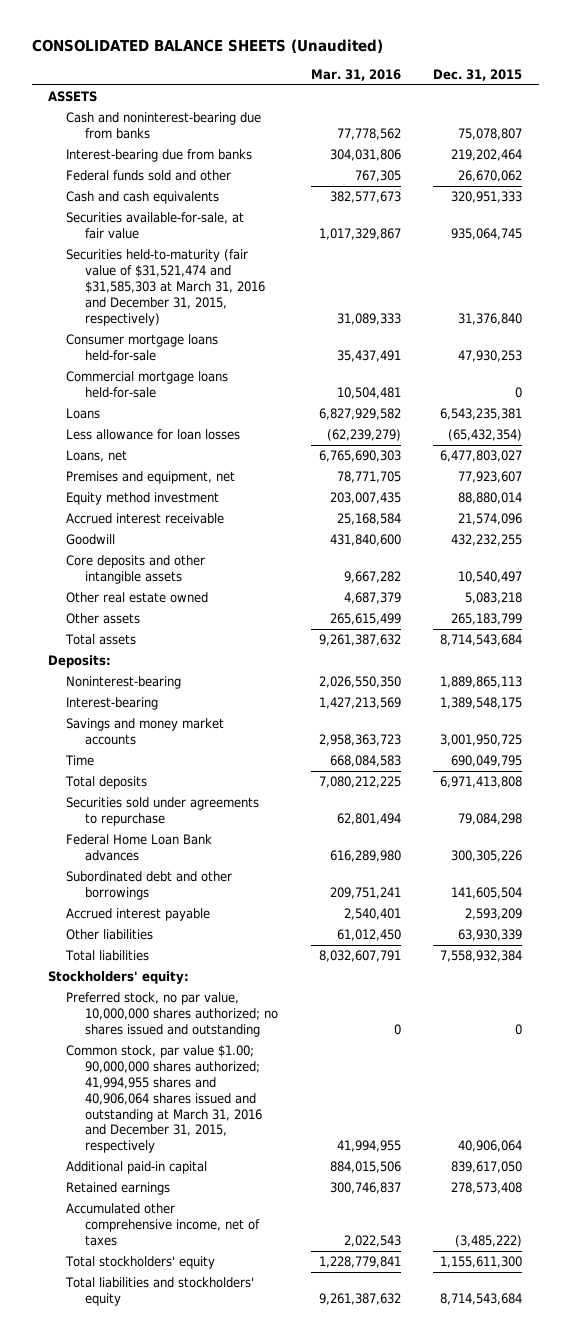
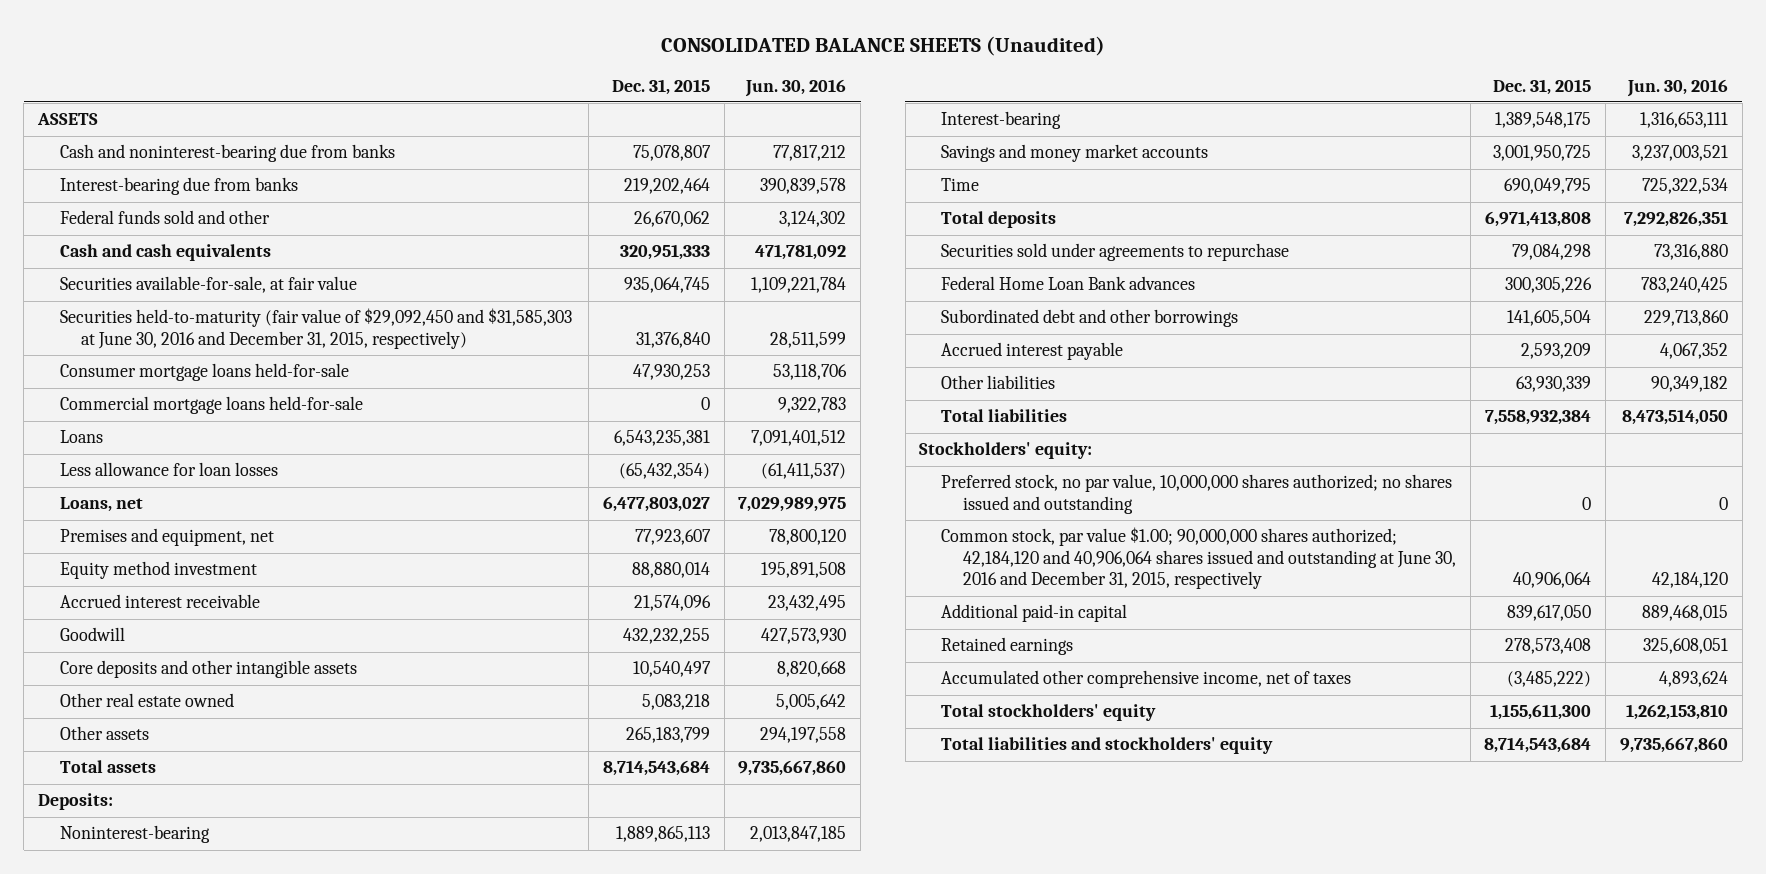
[310,68,401,81] Mar. 31, 2016 -> none
none -> [745,78,847,97] Jun. 30, 2016
[66,249,265,326] Securities held-to-maturity (fair value of $31,521,474 and $31,585,303 at March 31, 2016 and December 31, 2015, respectively) -> [59,308,572,349] Securities held-to-maturity (fair value of $29,092,450 and $31,585,303 at June 30, 2016 and December 31, 2015, respectively)
[66,1045,262,1154] Common stock, par value $1.00; 90,000,000 shares authorized; 41,994,955 shares and 40,906,064 shares issued and outstanding at March 31, 2016 and December 31, 2015, respectively -> [941,527,1456,590] Common stock, par value $1.00; 90,000,000 shares authorized; 42,184,120 and 40,906,064 shares issued and outstanding at June 30, 2016 and December 31, 2015, respectively

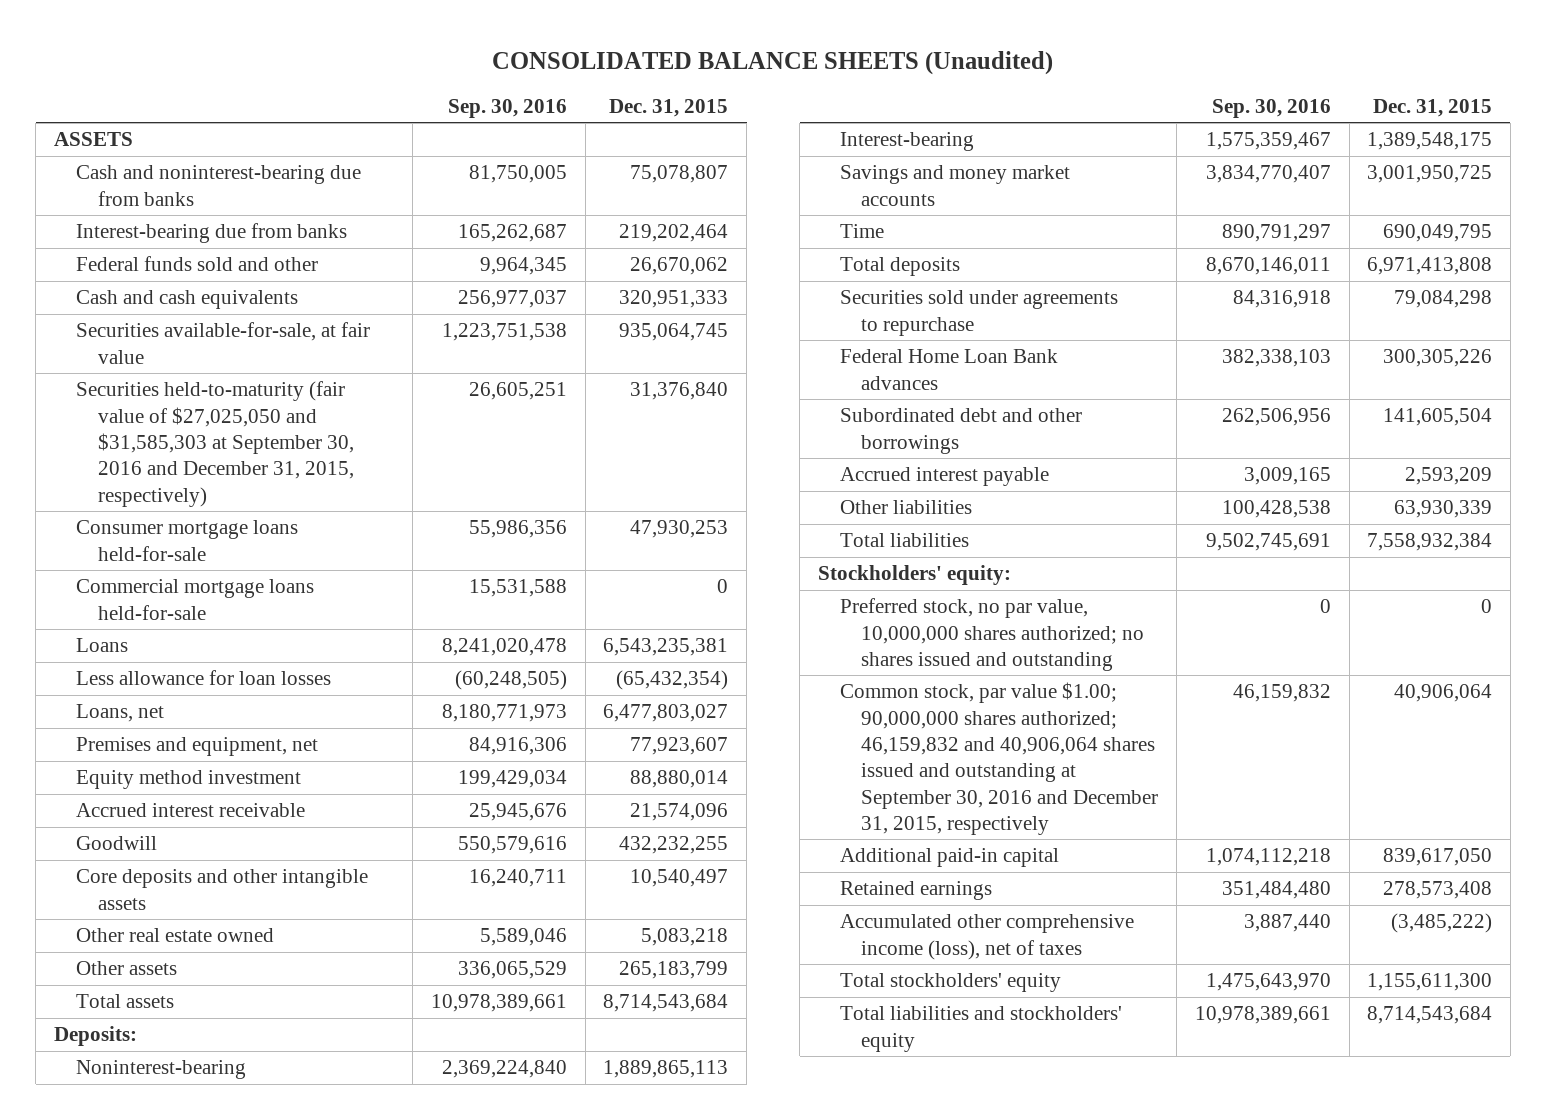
[745,78,847,97] Jun. 30, 2016 -> none
none -> [448,98,568,118] Sep. 30, 2016
[59,308,572,349] Securities held-to-maturity (fair value of $29,092,450 and $31,585,303 at June 30, 2016 and December 31, 2015, respectively) -> [75,381,354,507] Securities held-to-maturity (fair value of $27,025,050 and $31,585,303 at September 30, 2016 and December 31, 2015, respectively)
[941,527,1456,590] Common stock, par value $1.00; 90,000,000 shares authorized; 42,184,120 and 40,906,064 shares issued and outstanding at June 30, 2016 and December 31, 2015, respectively -> [839,682,1159,836] Common stock, par value $1.00; 90,000,000 shares authorized; 46,159,832 and 40,906,064 shares issued and outstanding at September 30, 2016 and December 31, 2015, respectively
[941,670,1352,689] Accumulated other comprehensive income, net of taxes -> [839,914,1134,960] Accumulated other comprehensive income (loss), net of taxes

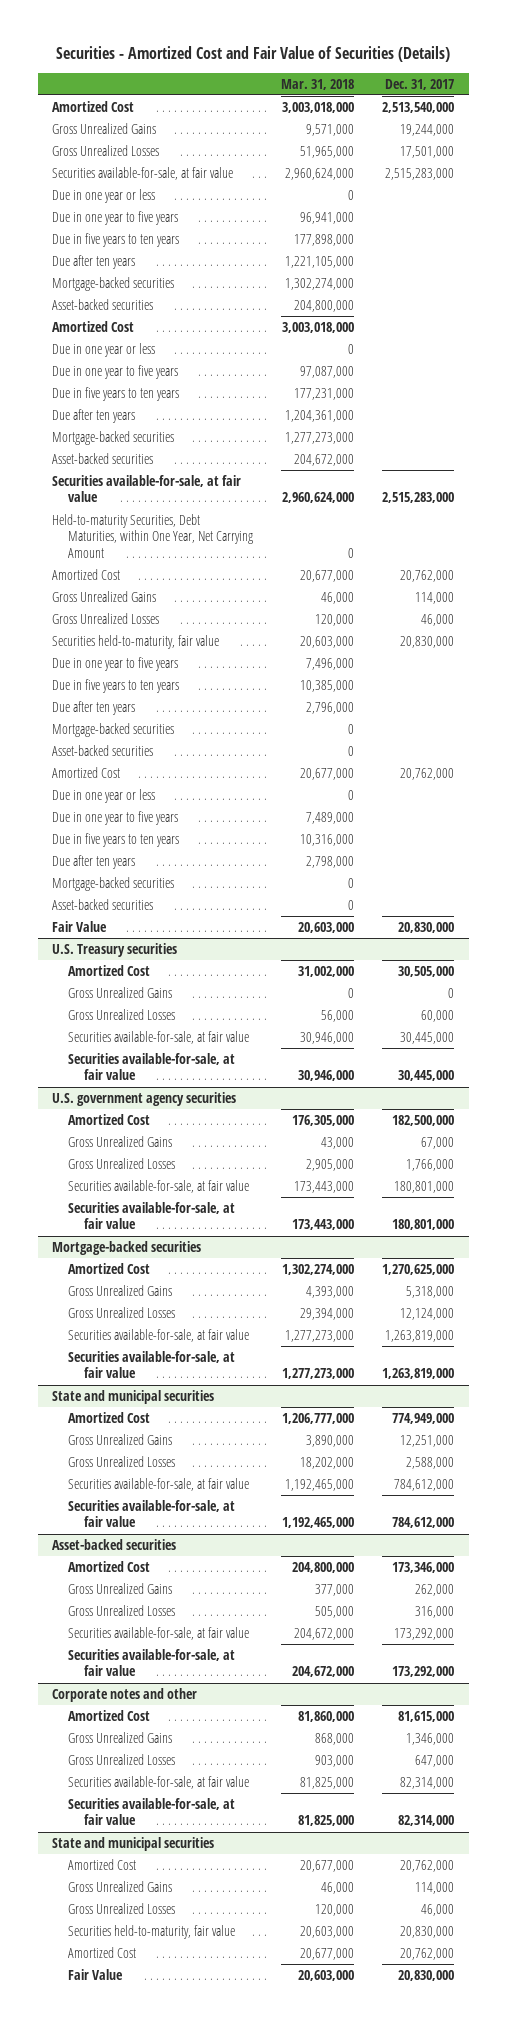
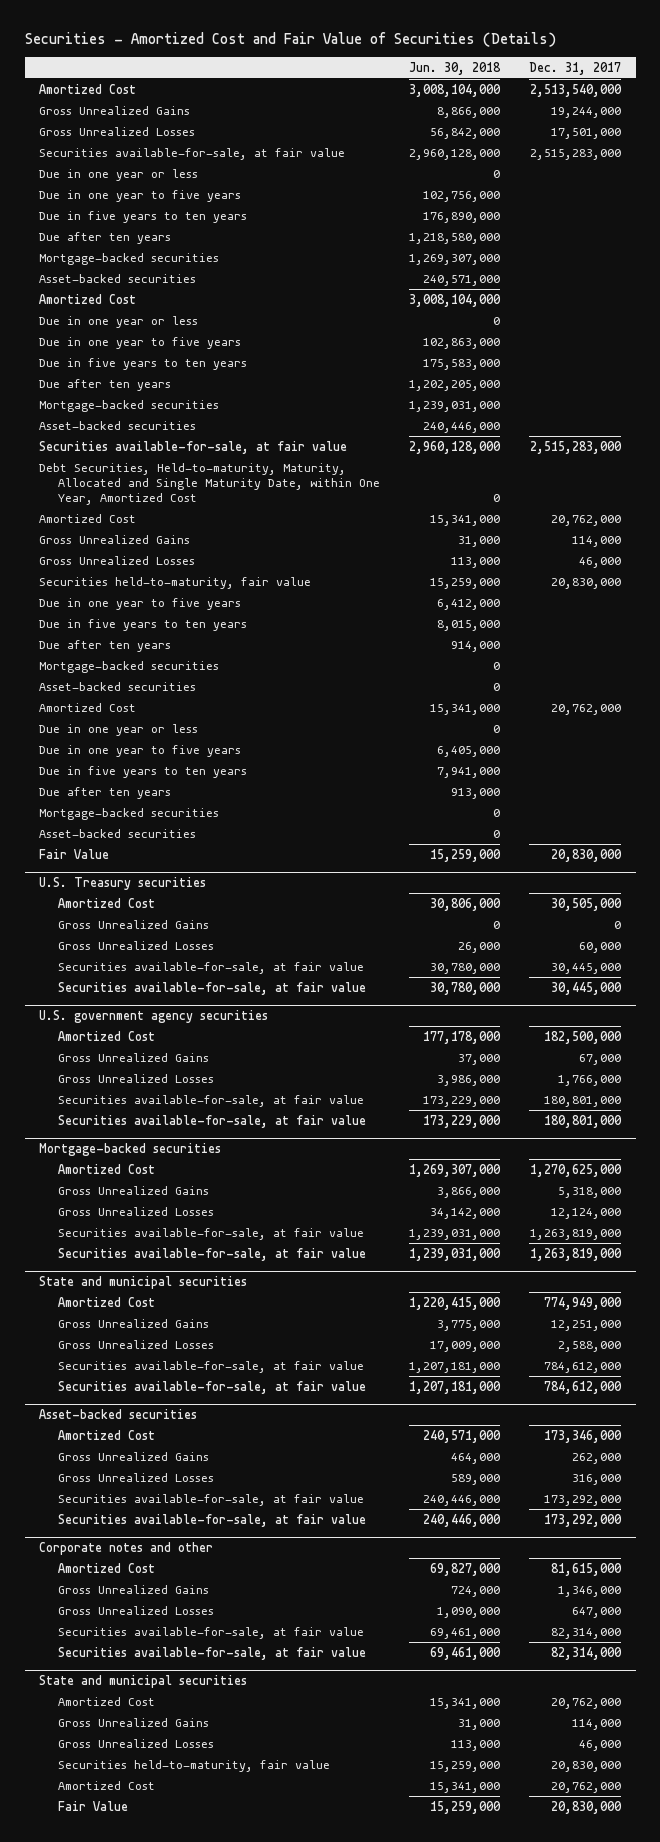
[281,78,355,90] Mar. 31, 2018 -> none
none -> [409,61,502,75] Jun. 30, 2018
[52,513,254,559] Held-to-maturity Securities, Debt Maturities, within One Year, Net Carrying Amount -> [39,462,381,505] Debt Securities, Held-to-maturity, Maturity, Allocated and Single Maturity Date, within One Year, Amortized Cost

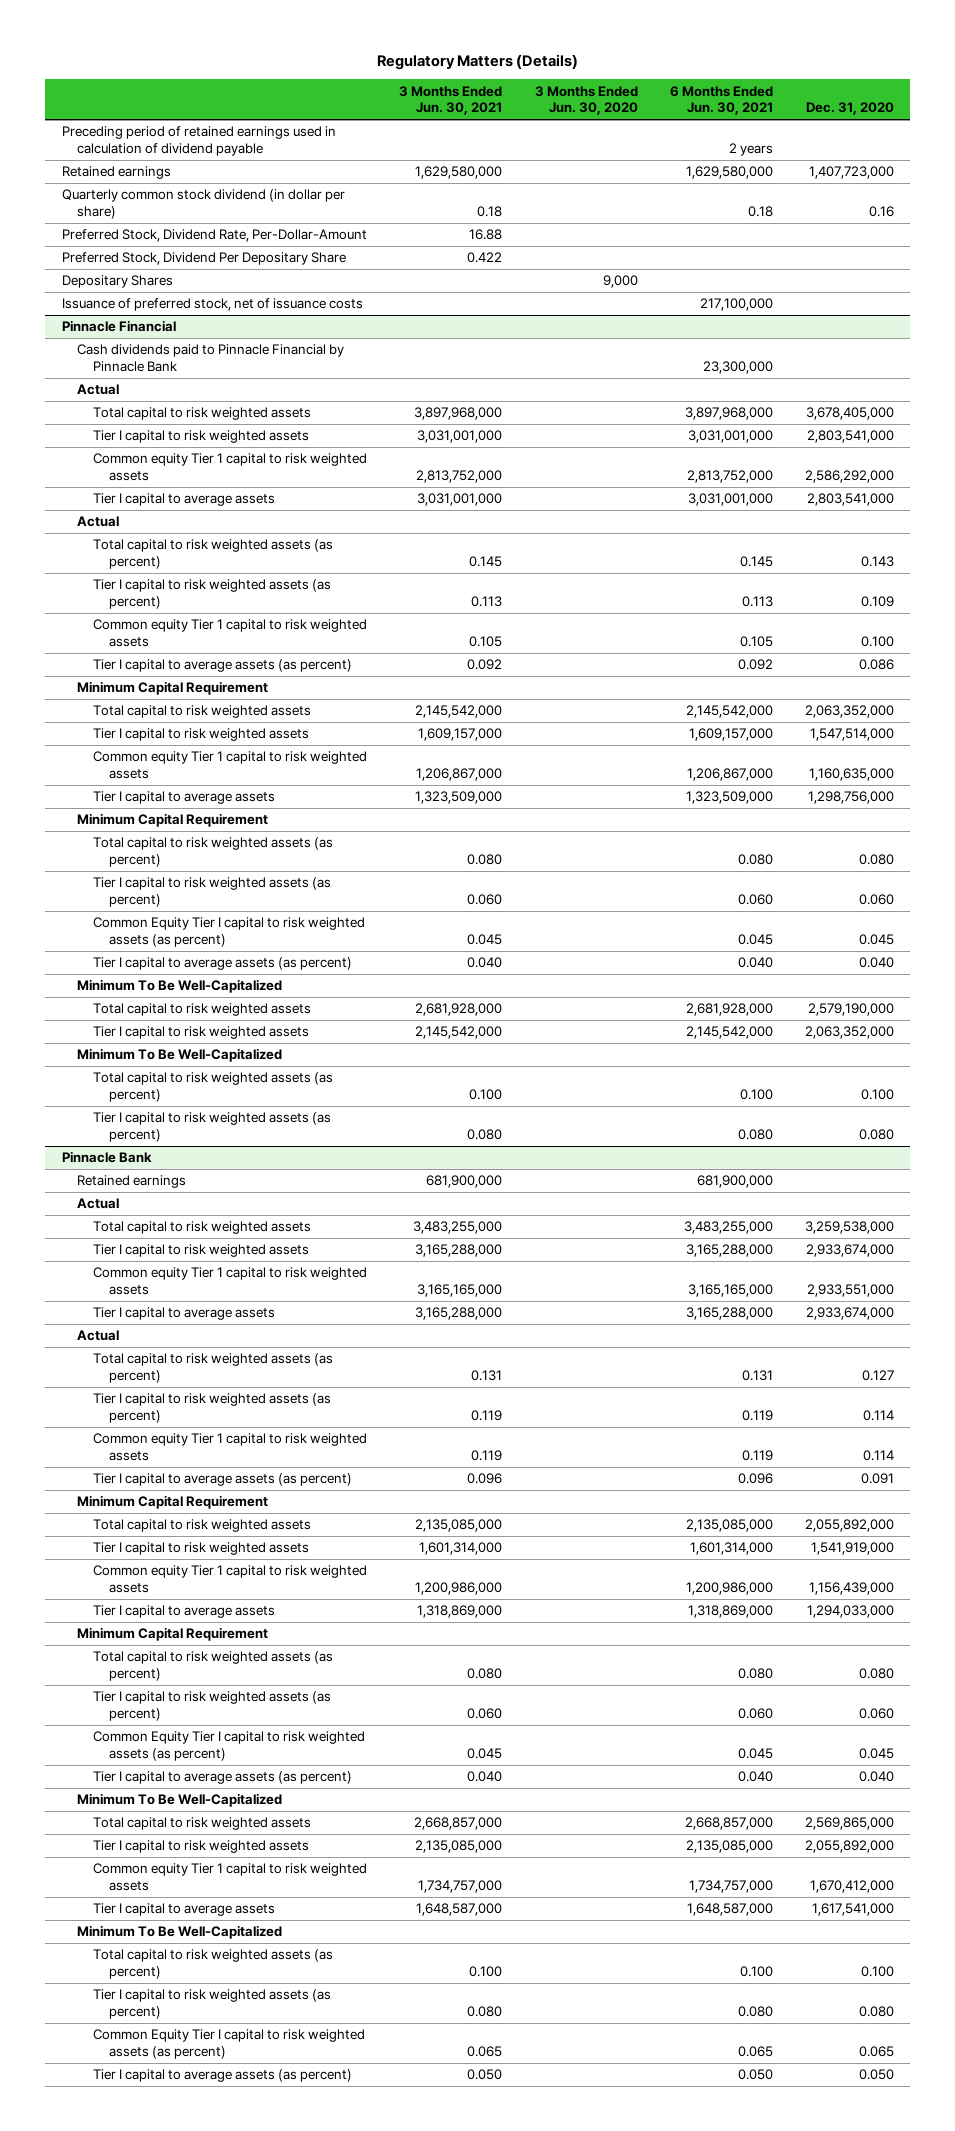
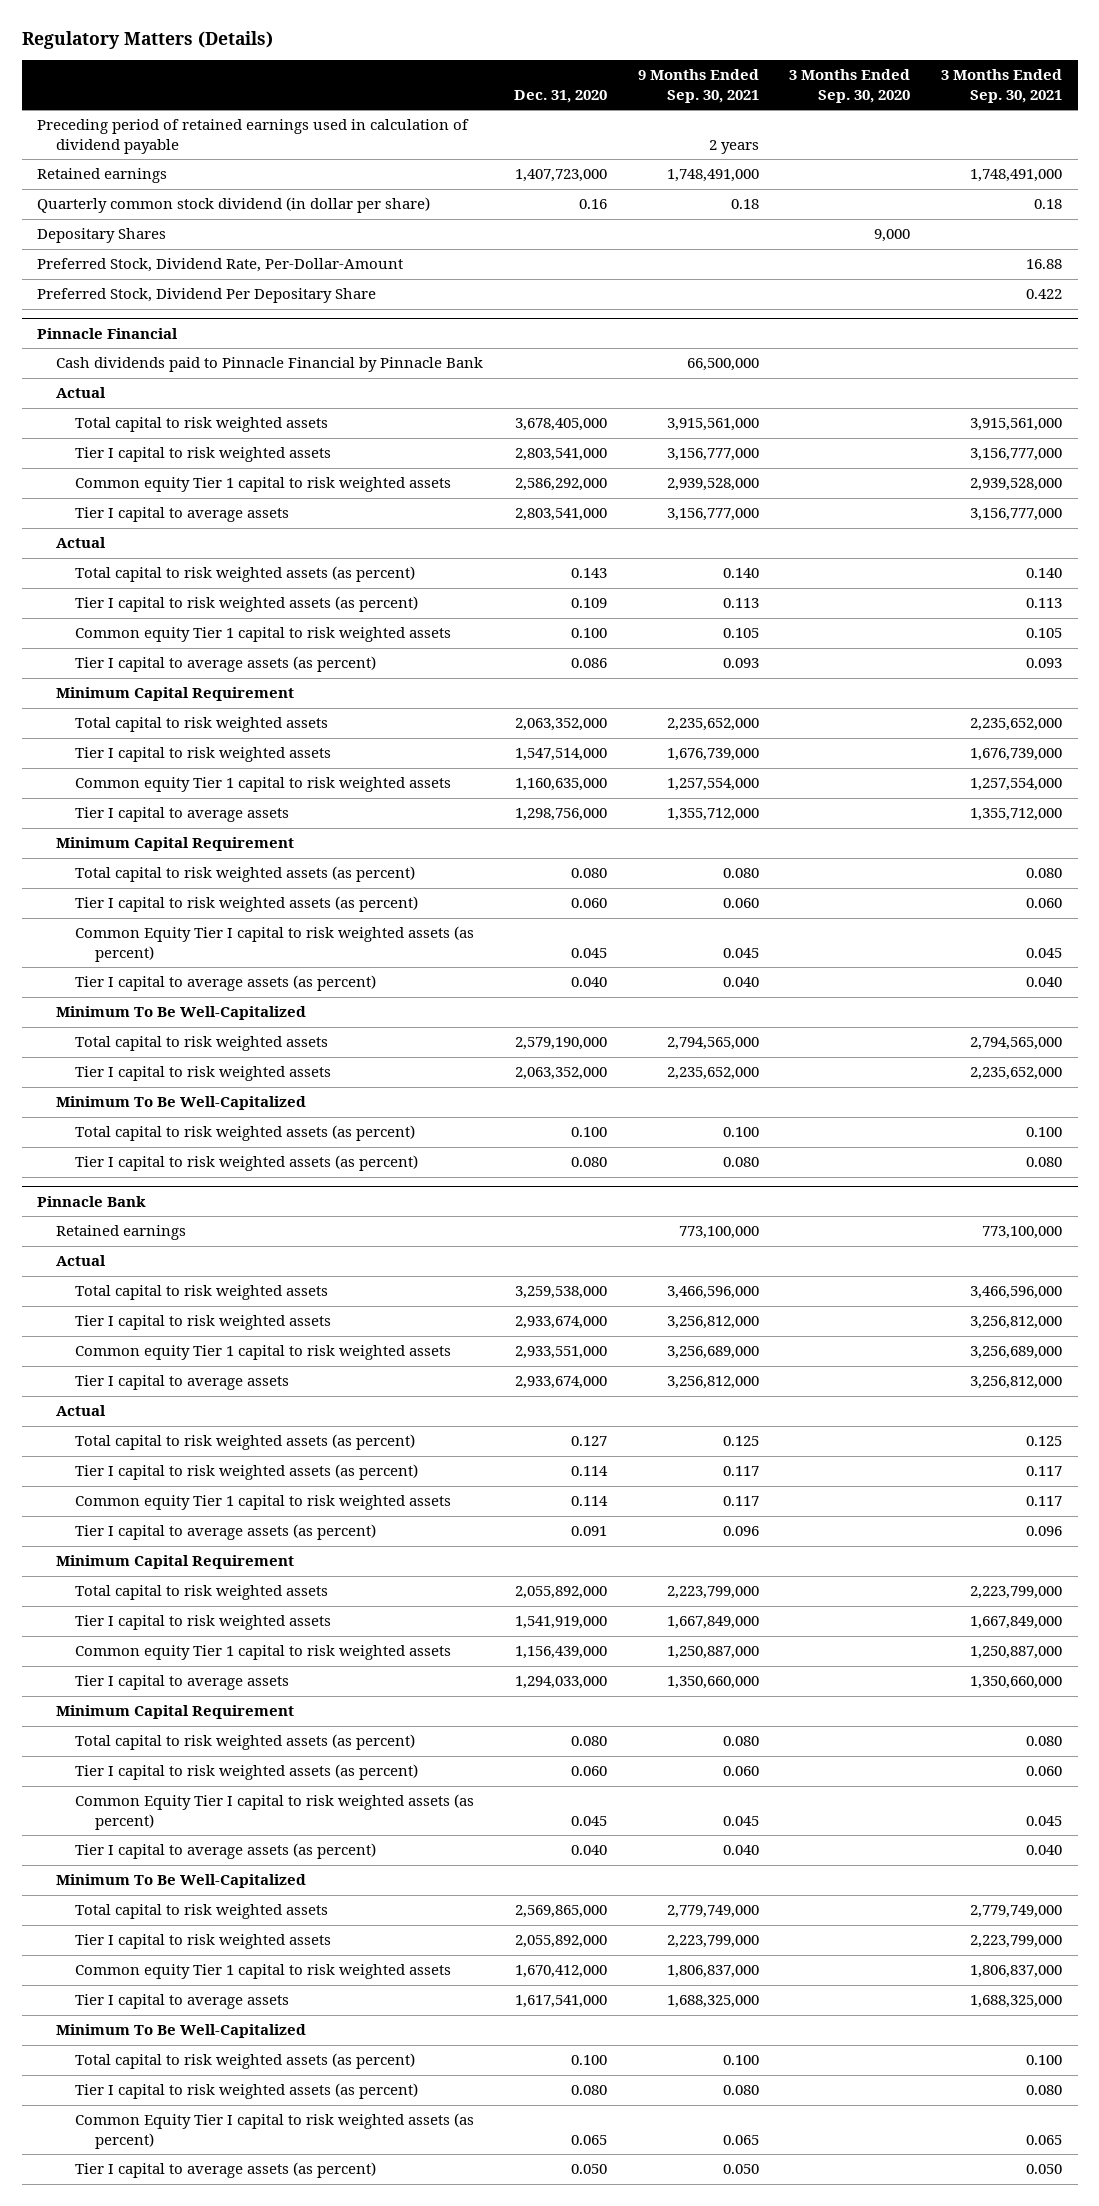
[399,85,503,116] 3 Months Ended Jun. 30, 2021 -> none
[534,85,638,116] 3 Months Ended Jun. 30, 2020 -> none
[669,85,773,116] 6 Months Ended Jun. 30, 2021 -> none
none -> [637,69,759,103] 9 Months Ended Sep. 30, 2021
none -> [789,69,911,103] 3 Months Ended Sep. 30, 2020
none -> [941,69,1063,103] 3 Months Ended Sep. 30, 2021
[61,275,173,289] Depositary Shares -> [36,228,166,244] Depositary Shares
[61,298,363,312] Issuance of preferred stock, net of issuance costs -> none

